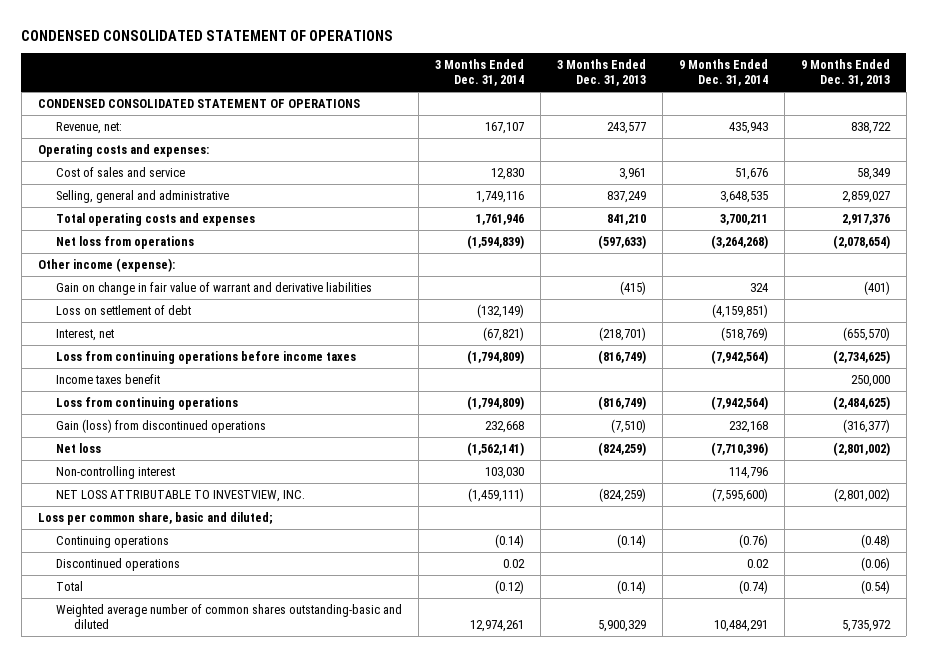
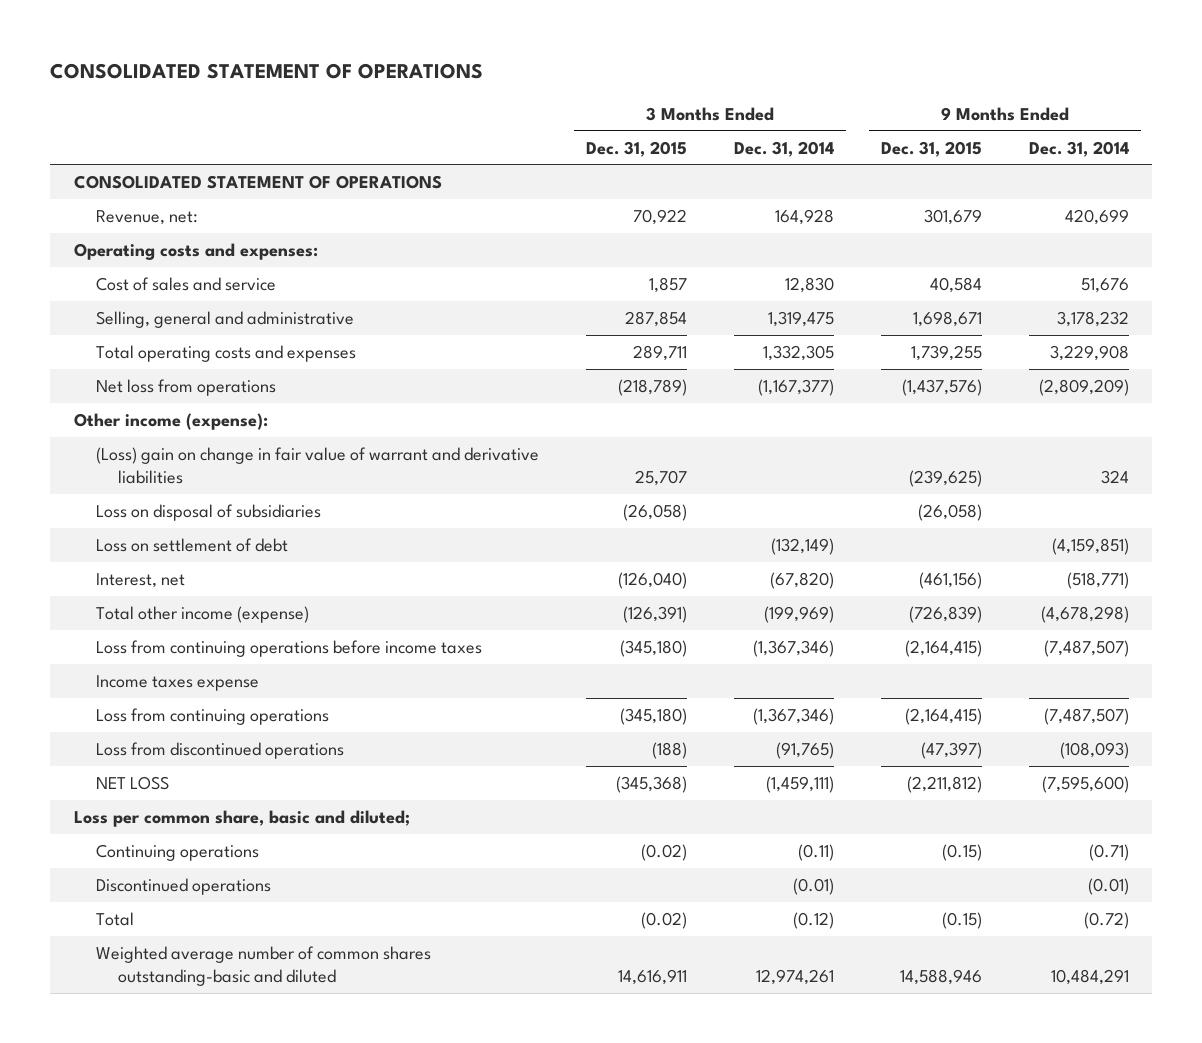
[21,29,394,41] CONDENSED CONSOLIDATED STATEMENT OF OPERATIONS -> [50,63,484,80] CONSOLIDATED STATEMENT OF OPERATIONS
[556,58,646,87] 3 Months Ended Dec. 31, 2013 -> none
[800,58,890,87] 9 Months Ended Dec. 31, 2013 -> none
none -> [585,140,687,157] Dec. 31, 2015
none -> [880,140,982,157] Dec. 31, 2015
[37,98,360,108] CONDENSED CONSOLIDATED STATEMENT OF OPERATIONS -> [73,174,442,189] CONSOLIDATED STATEMENT OF OPERATIONS
[484,121,524,134] 167,107 -> [774,208,834,225] 164,928
[728,121,768,134] 435,943 -> [1064,208,1129,225] 420,699
[475,190,524,203] 1,749,116 -> [767,310,834,327] 1,319,475
[719,190,768,203] 3,648,535 -> [1056,310,1129,327] 3,178,232
[475,213,524,225] 1,761,946 -> [762,344,834,361] 1,332,305
[719,213,768,225] 3,700,211 -> [1049,344,1129,361] 3,229,908
[466,234,524,249] (1,594,839) -> [757,378,834,396] (1,167,377)
[710,234,768,249] (3,264,268) -> [1038,378,1129,396] (2,809,209)
[55,281,372,295] Gain on change in fair value of warrant and derivative liabilities -> [95,446,539,485] (Loss) gain on change in fair value of warrant and derivative liabilities
none -> [95,503,321,521] Loss on disposal of subsidiaries
[55,465,175,479] Non-controlling interest -> none
[55,489,305,502] NET LOSS ATTRIBUTABLE TO INVESTVIEW, INC. -> none
[482,326,524,341] (67,821) -> [769,571,834,589] (67,820)
[720,326,768,341] (518,769) -> [1066,571,1129,589] (518,771)
none -> [95,605,309,623] Total other income (expense)
[466,349,524,364] (1,794,809) -> [752,639,834,657] (1,367,346)
[710,349,768,364] (7,942,564) -> [1043,639,1129,657] (7,487,507)
[55,373,160,384] Income taxes benefit -> [95,674,259,691] Income taxes expense
[466,395,524,410] (1,794,809) -> [752,707,834,725] (1,367,346)
[710,395,768,410] (7,942,564) -> [1043,707,1129,725] (7,487,507)
[55,418,266,433] Gain (loss) from discontinued operations -> [95,741,344,759] Loss from discontinued operations
[484,420,524,433] 232,668 -> [775,741,834,759] (91,765)
[728,420,768,433] 232,168 -> [1059,741,1129,759] (108,093)
[55,442,101,453] Net loss -> [95,775,169,790] NET LOSS
[466,441,524,456] (1,562,141) -> [765,775,834,793] (1,459,111)
[710,441,768,456] (7,710,396) -> [1041,775,1129,793] (7,595,600)
[494,533,524,548] (0.14) -> [797,843,834,861] (0.11)
[738,533,768,548] (0.76) -> [1088,843,1129,861] (0.71)
[502,558,525,568] 0.02 -> [792,877,834,895] (0.01)
[746,558,769,568] 0.02 -> [1087,877,1129,895] (0.01)
[738,579,768,594] (0.74) -> [1083,911,1129,929] (0.72)

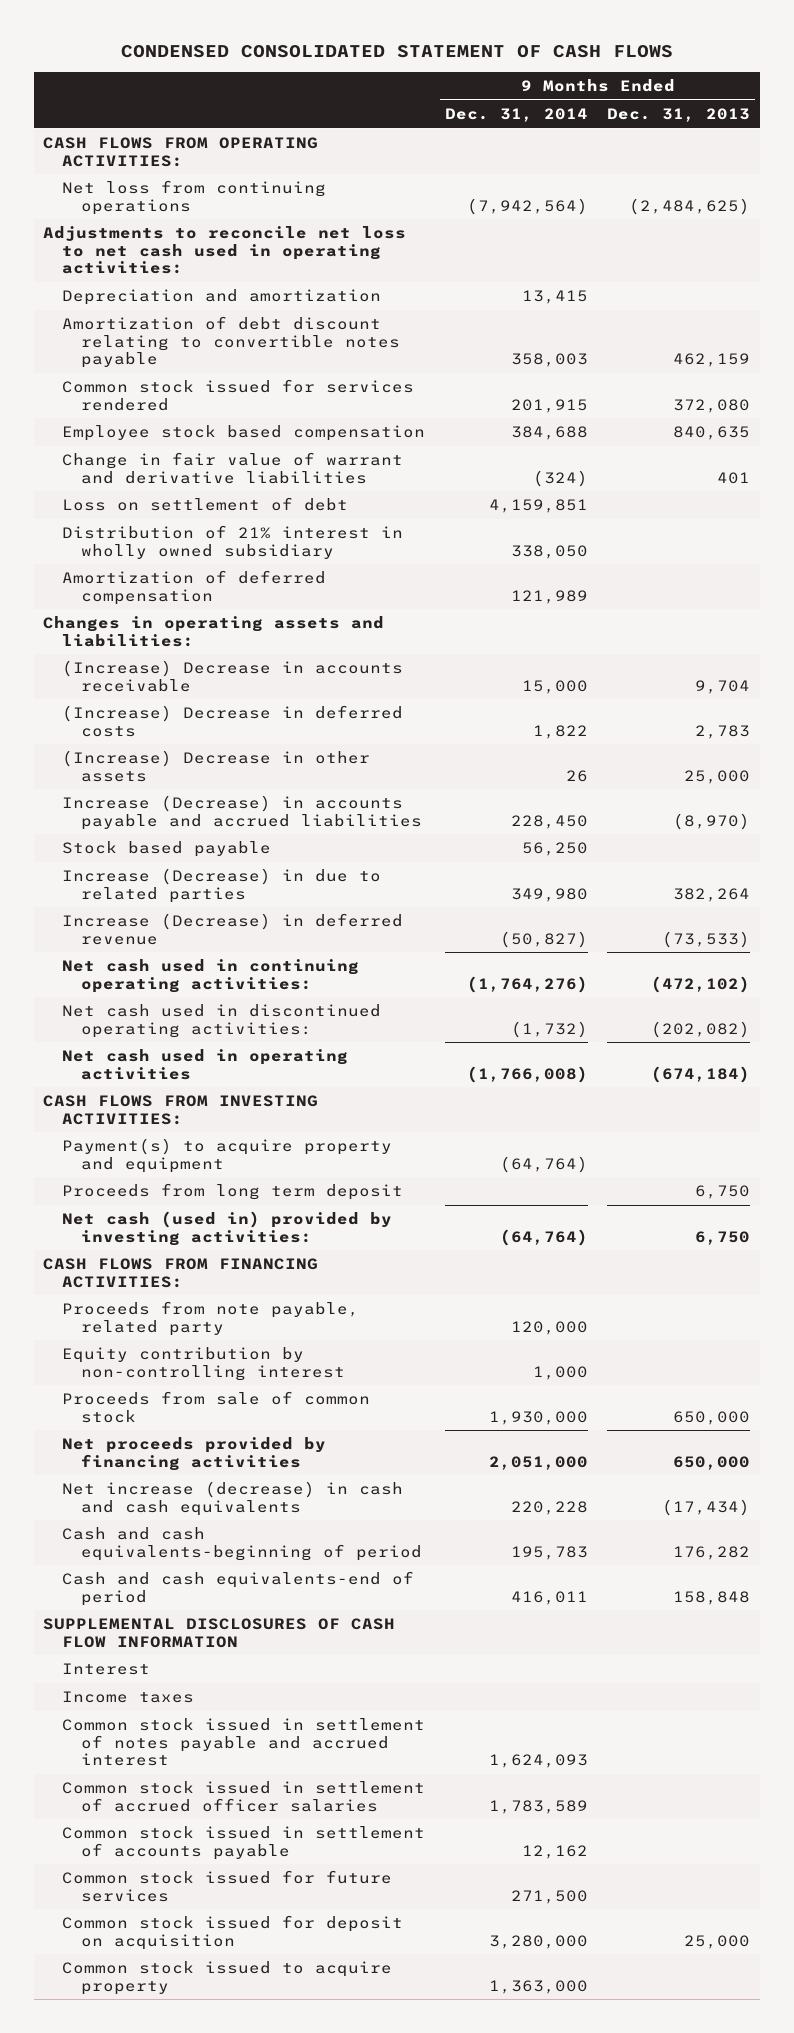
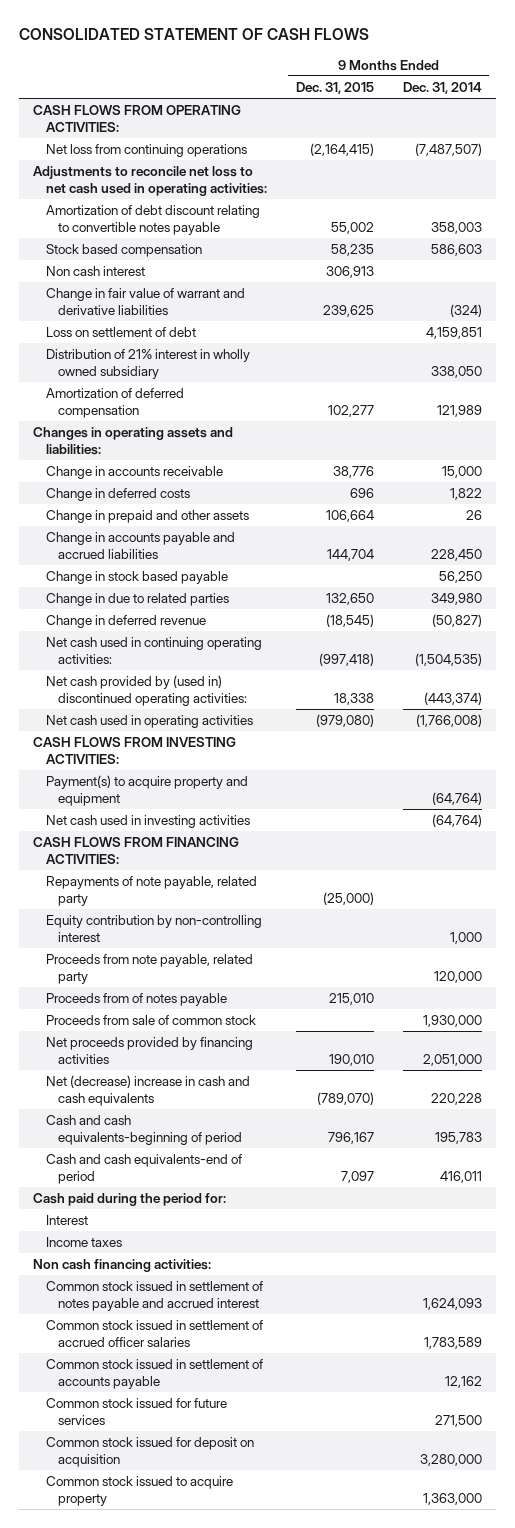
[120,44,673,58] CONDENSED CONSOLIDATED STATEMENT OF CASH FLOWS -> [18,27,369,40] CONSOLIDATED STATEMENT OF CASH FLOWS
[607,108,751,123] Dec. 31, 2013 -> none
none -> [295,82,374,95] Dec. 31, 2015
[466,197,588,215] (7,942,564) -> [414,143,482,157] (7,487,507)
[62,289,382,306] Depreciation and amortization -> none
[62,379,415,411] Common stock issued for services rendered -> none
[62,425,426,442] Employee stock based compensation -> [45,244,202,258] Stock based compensation
[510,426,588,441] 384,688 -> [430,244,482,257] 586,603
none -> [45,266,145,277] Non cash interest
[62,660,404,692] (Increase) Decrease in accounts receivable -> [45,466,223,480] Change in accounts receivable
[62,705,404,737] (Increase) Decrease in deferred costs -> [45,488,190,502] Change in deferred costs
[62,750,371,782] (Increase) Decrease in other assets -> [45,510,249,524] Change in prepaid and other assets
[62,795,423,830] Increase (Decrease) in accounts payable and accrued liabilities -> [45,532,235,559] Change in accounts payable and accrued liabilities
[62,841,272,858] Stock based payable -> [45,571,228,585] Change in stock based payable
[62,868,382,903] Increase (Decrease) in due to related parties -> [45,593,229,607] Change in due to related parties
[62,913,404,945] Increase (Decrease) in deferred revenue -> [45,615,206,629] Change in deferred revenue
[466,975,588,993] (1,764,276) -> [414,652,482,666] (1,504,535)
[62,1004,382,1038] Net cash used in discontinued operating activities: -> [45,675,247,706] Net cash provided by (used in) discontinued operating activities:
[510,1020,588,1038] (1,732) -> [423,691,482,705] (443,374)
[62,1183,404,1201] Proceeds from long term deposit -> none
[62,1211,393,1246] Net cash (used in) provided by investing activities: -> [45,815,250,829] Net cash used in investing activities
none -> [45,876,257,906] Repayments of note payable, related party
[62,1301,360,1336] Proceeds from note payable, related party -> [45,954,253,984] Proceeds from note payable, related party
none -> [45,993,227,1007] Proceeds from of notes payable
[62,1481,404,1516] Net increase (decrease) in cash and cash equivalents -> [45,1075,250,1106] Net (decrease) increase in cash and cash equivalents
[43,1618,396,1648] SUPPLEMENTAL DISCLOSURES OF CASH FLOW INFORMATION -> none
none -> [33,1193,227,1207] Cash paid during the period for:
none -> [33,1259,212,1273] Non cash financing activities:

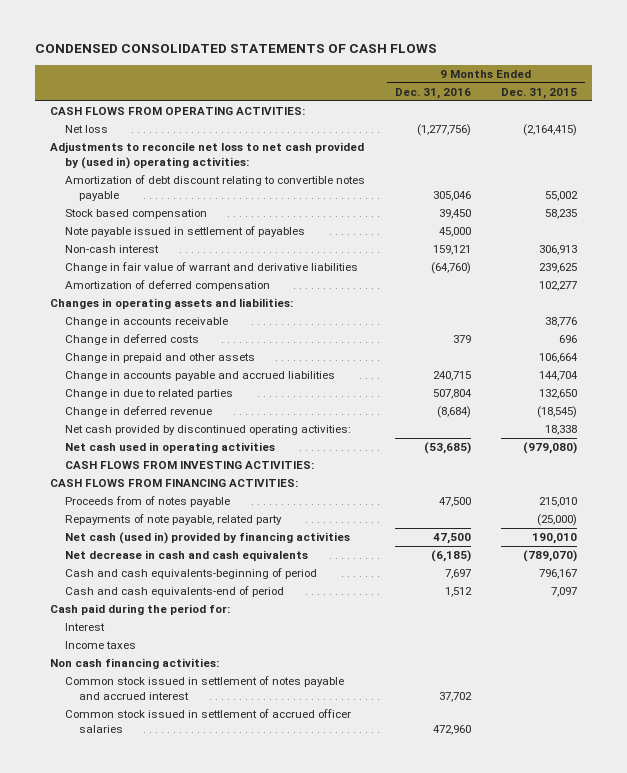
[18,27,369,40] CONSOLIDATED STATEMENT OF CASH FLOWS -> [34,43,437,53] CONDENSED CONSOLIDATED STATEMENTS OF CASH FLOWS
[402,82,482,95] Dec. 31, 2014 -> none
none -> [394,87,471,99] Dec. 31, 2016
[45,144,247,158] Net loss from continuing operations -> [64,125,108,134] Net loss
[33,166,267,196] Adjustments to reconcile net loss to net cash used in operating activities: -> [49,142,364,170] Adjustments to reconcile net loss to net cash provided by (used in) operating activities:
none -> [64,226,305,238] Note payable issued in settlement of payables
[45,266,145,277] Non cash interest -> [64,245,159,254] Non-cash interest
[45,327,196,338] Loss on settlement of debt -> none
[45,349,250,379] Distribution of 21% interest in wholly owned subsidiary -> none
[45,571,228,585] Change in stock based payable -> none
[45,637,262,664] Net cash used in continuing operating activities: -> none
[45,675,247,706] Net cash provided by (used in) discontinued operating activities: -> [64,425,351,436] Net cash provided by discontinued operating activities:
[45,775,248,806] Payment(s) to acquire property and equipment -> none
[45,815,250,829] Net cash used in investing activities -> none
[45,915,262,942] Equity contribution by non-controlling interest -> none
[45,954,253,984] Proceeds from note payable, related party -> none
[45,1015,256,1026] Proceeds from sale of common stock -> none
[45,876,257,906] Repayments of note payable, related party -> [64,514,282,526] Repayments of note payable, related party
[45,1037,253,1064] Net proceeds provided by financing activities -> [64,532,350,545] Net cash (used in) provided by financing activities
[45,1075,250,1106] Net (decrease) increase in cash and cash equivalents -> [64,550,308,562] Net decrease in cash and cash equivalents
[45,1359,263,1389] Common stock issued in settlement of accounts payable -> none
[45,1398,227,1425] Common stock issued for future services -> none
[45,1437,254,1467] Common stock issued for deposit on acquisition -> none
[45,1476,233,1506] Common stock issued to acquire property -> none

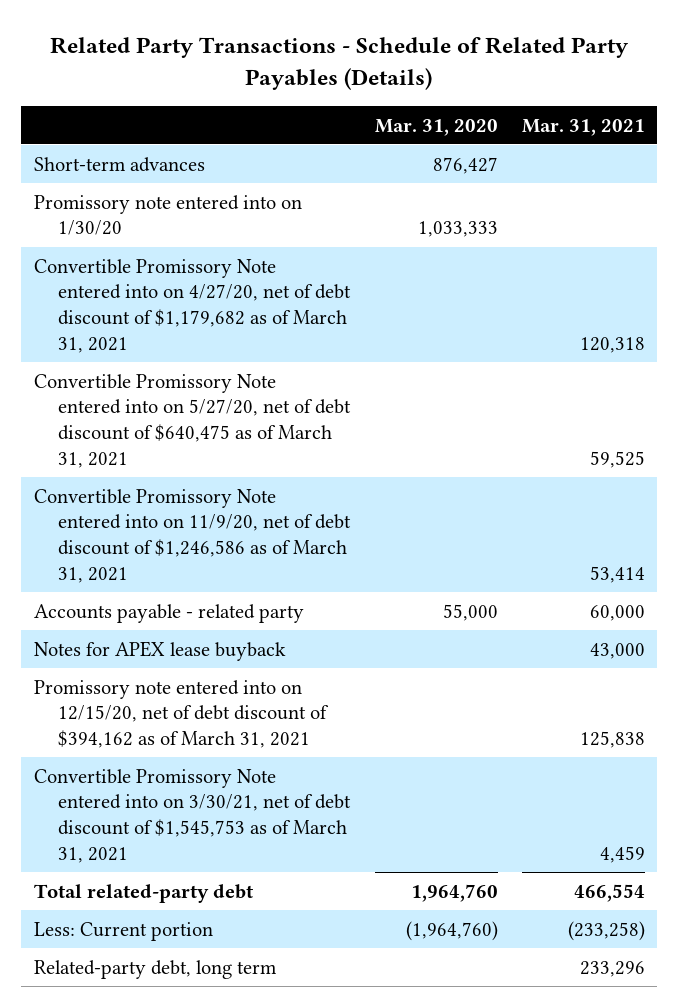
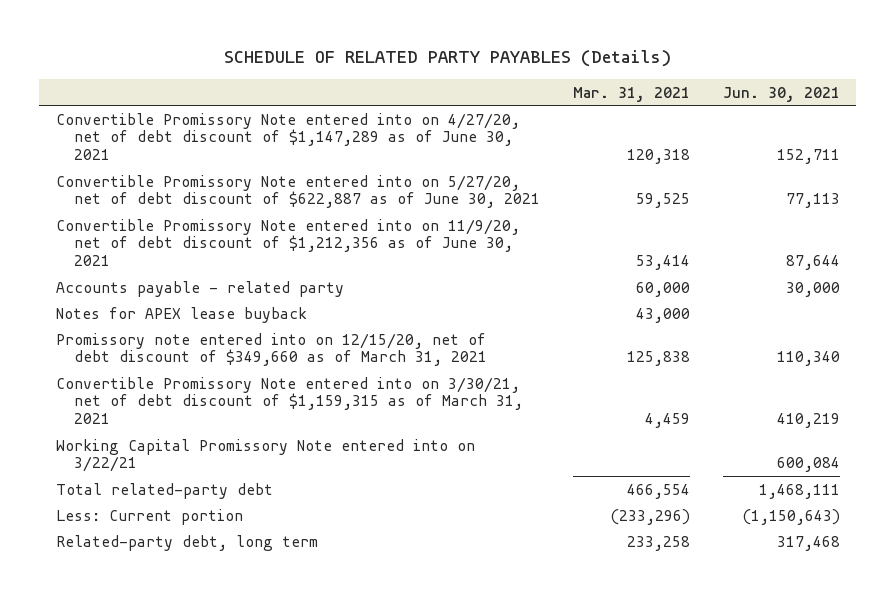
[50,37,630,91] Related Party Transactions - Schedule of Related Party Payables (Details) -> [223,50,671,68] SCHEDULE OF RELATED PARTY PAYABLES (Details)
[374,118,498,136] Mar. 31, 2020 -> none
none -> [722,86,840,102] Jun. 30, 2021
[33,156,205,172] Short-term advances -> none
[33,194,302,236] Promissory note entered into on 1/30/20 -> none
[33,258,352,353] Convertible Promissory Note entered into on 4/27/20, net of debt discount of $1,179,682 as of March 31, 2021 -> [55,112,520,161] Convertible Promissory Note entered into on 4/27/20, net of debt discount of $1,147,289 as of June 30, 2021
[33,373,352,468] Convertible Promissory Note entered into on 5/27/20, net of debt discount of $640,475 as of March 31, 2021 -> [55,174,541,209] Convertible Promissory Note entered into on 5/27/20, net of debt discount of $622,887 as of June 30, 2021
[33,488,352,583] Convertible Promissory Note entered into on 11/9/20, net of debt discount of $1,246,586 as of March 31, 2021 -> [55,218,520,267] Convertible Promissory Note entered into on 11/9/20, net of debt discount of $1,212,356 as of June 30, 2021
[33,679,330,749] Promissory note entered into on 12/15/20, net of debt discount of $394,162 as of March 31, 2021 -> [55,332,488,367] Promissory note entered into on 12/15/20, net of debt discount of $349,660 as of March 31, 2021
[33,768,352,863] Convertible Promissory Note entered into on 3/30/21, net of debt discount of $1,545,753 as of March 31, 2021 -> [55,376,524,425] Convertible Promissory Note entered into on 3/30/21, net of debt discount of $1,159,315 as of March 31, 2021
none -> [55,438,475,473] Working Capital Promissory Note entered into on 3/22/21
[568,920,646,941] (233,258) -> [610,508,691,525] (233,296)
[580,960,646,977] 233,296 -> [627,535,691,551] 233,258

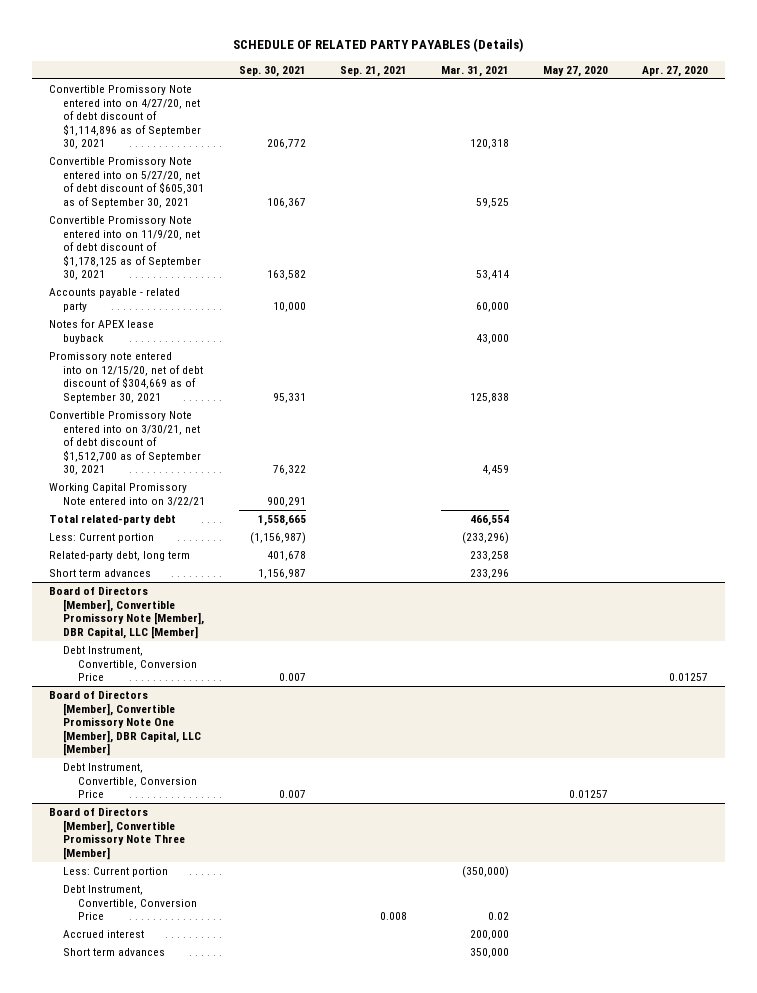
[722,86,840,102] Jun. 30, 2021 -> none
none -> [239,65,307,77] Sep. 30, 2021
none -> [340,65,408,77] Sep. 21, 2021
none -> [543,65,609,77] May 27, 2020
none -> [641,65,708,77] Apr. 27, 2020
[55,112,520,161] Convertible Promissory Note entered into on 4/27/20, net of debt discount of $1,147,289 as of June 30, 2021 -> [48,85,202,150] Convertible Promissory Note entered into on 4/27/20, net of debt discount of $1,114,896 as of September 30, 2021
[55,174,541,209] Convertible Promissory Note entered into on 5/27/20, net of debt discount of $622,887 as of June 30, 2021 -> [48,157,205,208] Convertible Promissory Note entered into on 5/27/20, net of debt discount of $605,301 as of September 30, 2021
[55,218,520,267] Convertible Promissory Note entered into on 11/9/20, net of debt discount of $1,212,356 as of June 30, 2021 -> [48,216,202,281] Convertible Promissory Note entered into on 11/9/20, net of debt discount of $1,178,125 as of September 30, 2021
[55,332,488,367] Promissory note entered into on 12/15/20, net of debt discount of $349,660 as of March 31, 2021 -> [48,352,204,403] Promissory note entered into on 12/15/20, net of debt discount of $304,669 as of September 30, 2021
[55,376,524,425] Convertible Promissory Note entered into on 3/30/21, net of debt discount of $1,159,315 as of March 31, 2021 -> [48,411,202,476] Convertible Promissory Note entered into on 3/30/21, net of debt discount of $1,512,700 as of September 30, 2021
none -> [48,569,151,578] Short term advances
none -> [48,586,205,639] Board of Directors [Member], Convertible Promissory Note [Member], DBR Capital, LLC [Member]
none -> [63,646,198,682] Debt Instrument, Convertible, Conversion Price
none -> [48,690,202,757] Board of Directors [Member], Convertible Promissory Note One [Member], DBR Capital, LLC [Member]
none -> [63,763,198,799] Debt Instrument, Convertible, Conversion Price
none -> [48,807,186,860] Board of Directors [Member], Convertible Promissory Note Three [Member]
none -> [63,867,169,878] Less: Current portion
none -> [63,885,198,921] Debt Instrument, Convertible, Conversion Price
none -> [63,930,145,939] Accrued interest
none -> [63,948,166,957] Short term advances

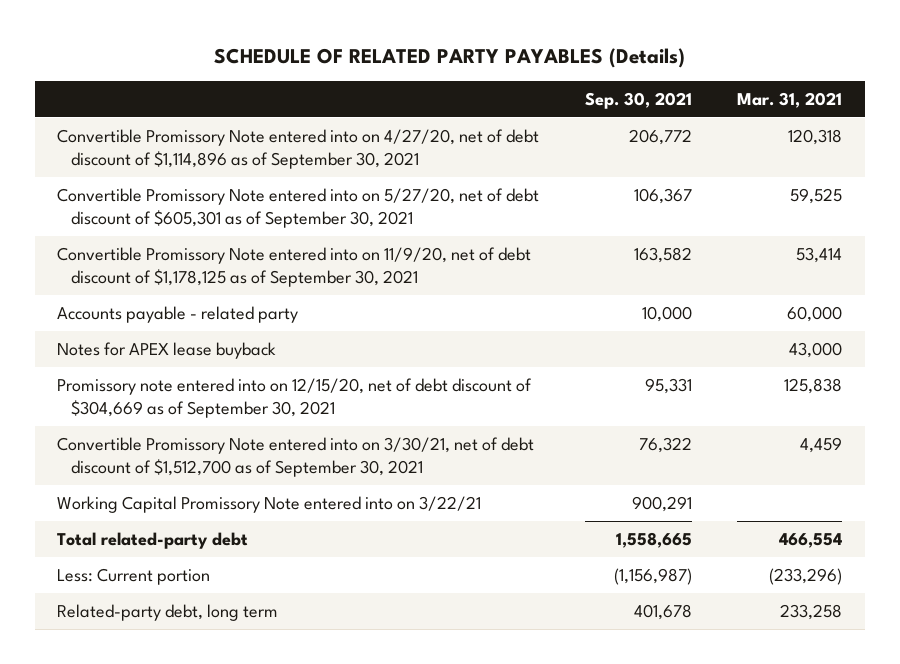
[340,65,408,77] Sep. 21, 2021 -> none
[543,65,609,77] May 27, 2020 -> none
[641,65,708,77] Apr. 27, 2020 -> none
[48,569,151,578] Short term advances -> none
[48,586,205,639] Board of Directors [Member], Convertible Promissory Note [Member], DBR Capital, LLC [Member] -> none
[63,646,198,682] Debt Instrument, Convertible, Conversion Price -> none
[48,690,202,757] Board of Directors [Member], Convertible Promissory Note One [Member], DBR Capital, LLC [Member] -> none
[63,763,198,799] Debt Instrument, Convertible, Conversion Price -> none
[48,807,186,860] Board of Directors [Member], Convertible Promissory Note Three [Member] -> none
[63,867,169,878] Less: Current portion -> none
[63,885,198,921] Debt Instrument, Convertible, Conversion Price -> none
[63,930,145,939] Accrued interest -> none
[63,948,166,957] Short term advances -> none

